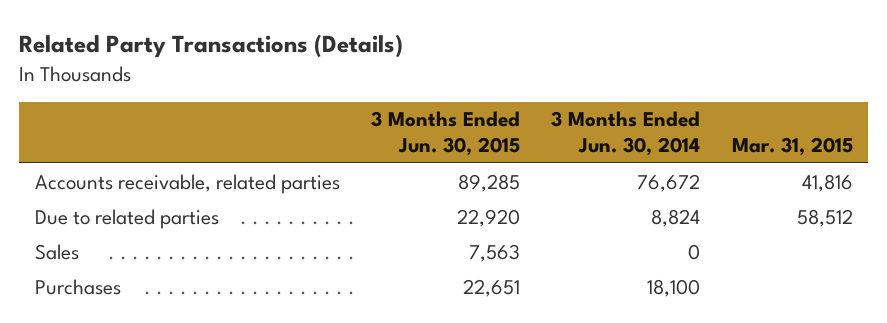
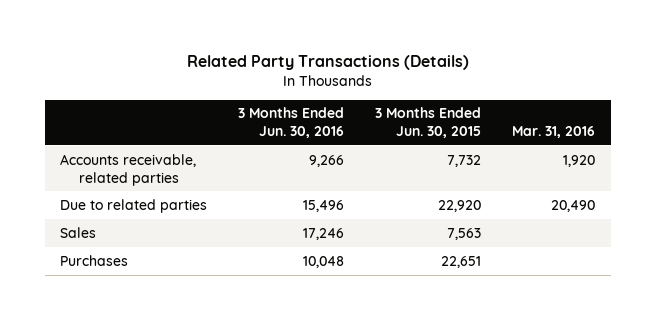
[551,111,701,157] 3 Months Ended Jun. 30, 2014 -> none
[731,137,853,157] Mar. 31, 2015 -> none
none -> [238,107,345,139] 3 Months Ended Jun. 30, 2016
none -> [512,126,596,139] Mar. 31, 2016
[457,173,520,192] 89,285 -> [447,154,482,167] 7,732

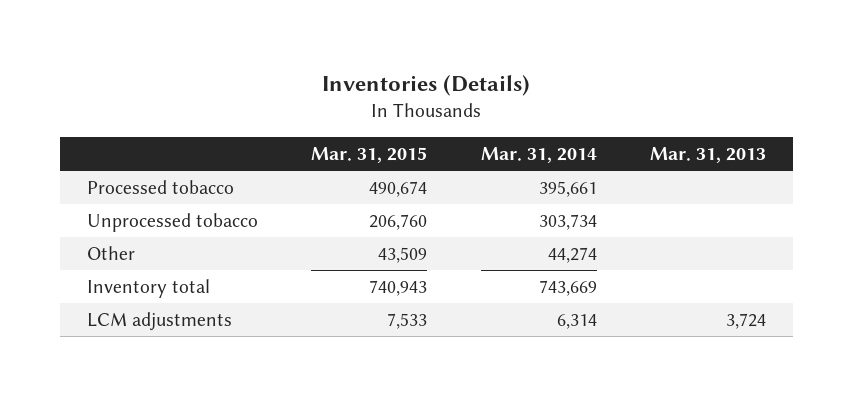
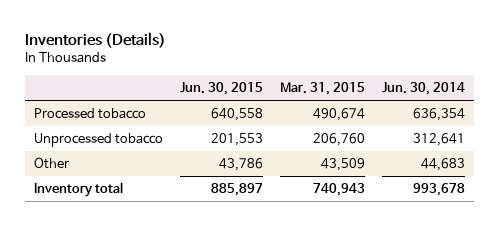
[480,146,597,163] Mar. 31, 2014 -> none
[650,146,767,163] Mar. 31, 2013 -> none
none -> [179,82,263,96] Jun. 30, 2015
none -> [382,82,466,96] Jun. 30, 2014
[86,311,232,331] LCM adjustments -> none

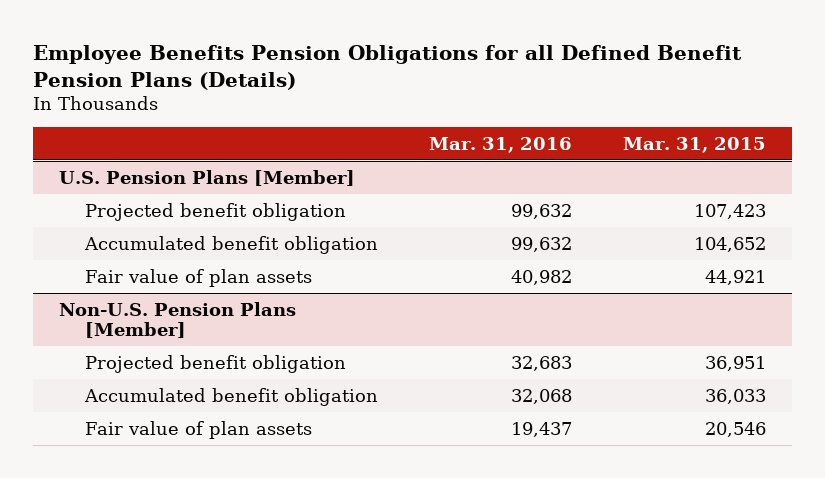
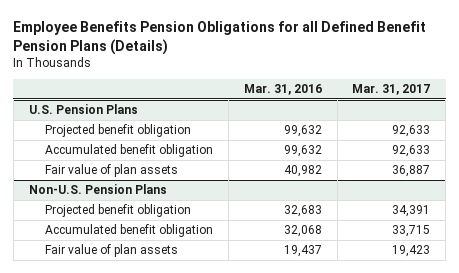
[623,136,767,153] Mar. 31, 2015 -> none
none -> [352,84,431,96] Mar. 31, 2017
[58,169,355,186] U.S. Pension Plans [Member] -> [28,104,138,115] U.S. Pension Plans
[58,301,296,338] Non-U.S. Pension Plans [Member] -> [28,184,167,195] Non-U.S. Pension Plans

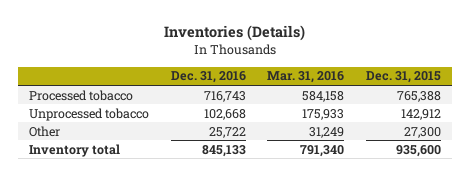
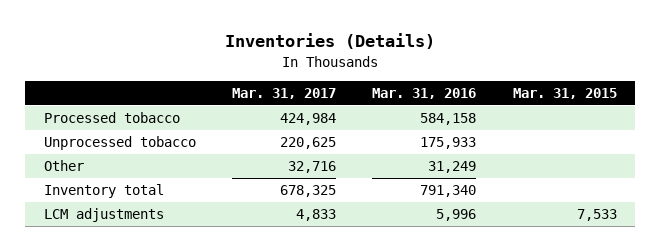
[170,71,246,84] Dec. 31, 2016 -> none
[366,71,442,84] Dec. 31, 2015 -> none
none -> [231,88,336,100] Mar. 31, 2017
none -> [512,88,617,100] Mar. 31, 2015
none -> [43,208,164,223] LCM adjustments

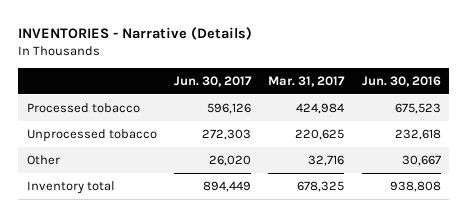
[225,33,436,50] Inventories (Details) -> [18,26,253,40] INVENTORIES - Narrative (Details)
[372,88,477,100] Mar. 31, 2016 -> none
[512,88,617,100] Mar. 31, 2015 -> none
none -> [174,75,253,87] Jun. 30, 2017
none -> [361,75,441,87] Jun. 30, 2016
[43,208,164,223] LCM adjustments -> none

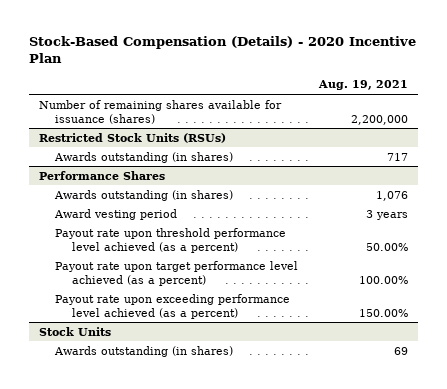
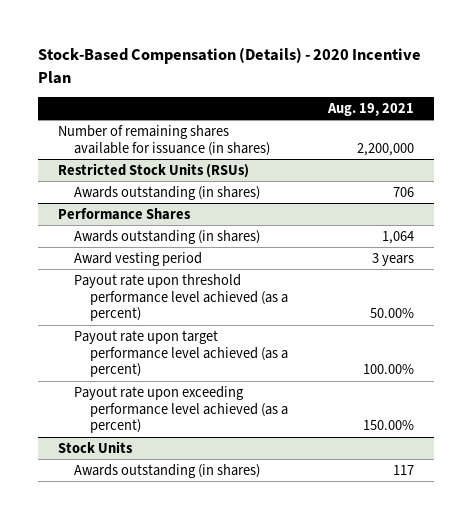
[38,99,282,124] Number of remaining shares available for issuance (shares) -> [57,124,271,156] Number of remaining shares available for issuance (in shares)
[386,152,408,161] 717 -> [393,186,415,197] 706
[375,190,408,201] 1,076 -> [382,230,415,244] 1,064
[393,346,408,355] 69 -> [393,464,415,475] 117

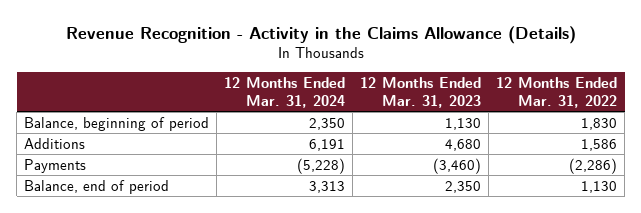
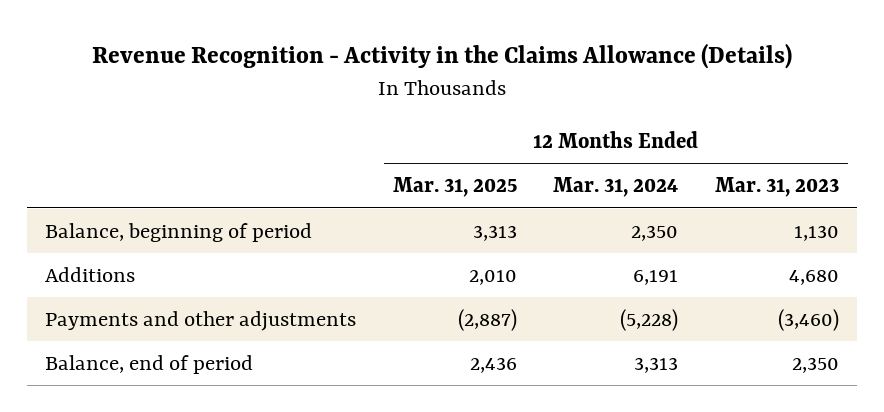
[496,77,618,108] 12 Months Ended Mar. 31, 2022 -> none
none -> [392,177,517,198] Mar. 31, 2025
[24,158,87,173] Payments -> [45,310,357,331] Payments and other adjustments

